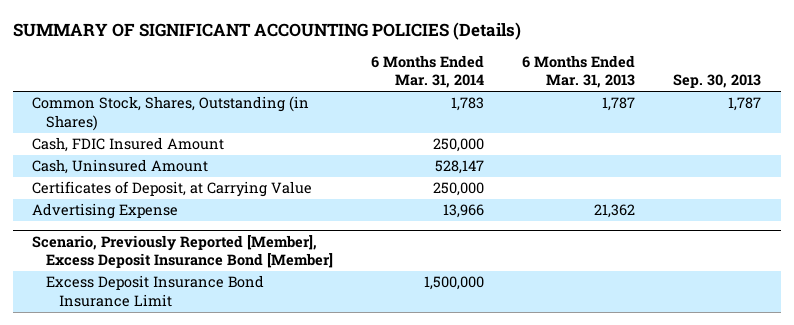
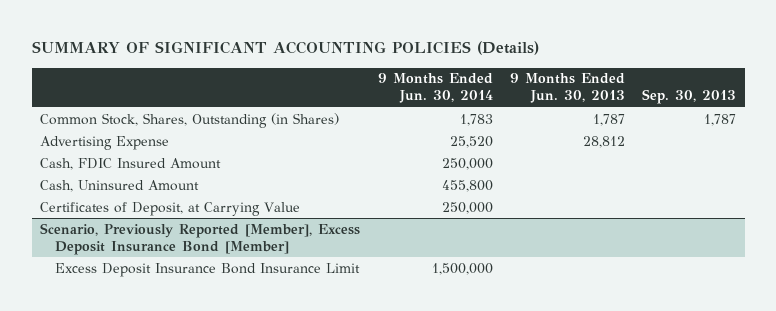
[370,54,484,89] 6 Months Ended Mar. 31, 2014 -> none
[522,54,636,89] 6 Months Ended Mar. 31, 2013 -> none
none -> [377,73,493,104] 9 Months Ended Jun. 30, 2014
none -> [509,73,625,104] 9 Months Ended Jun. 30, 2013
[32,203,179,220] Advertising Expense -> [40,135,170,150] Advertising Expense

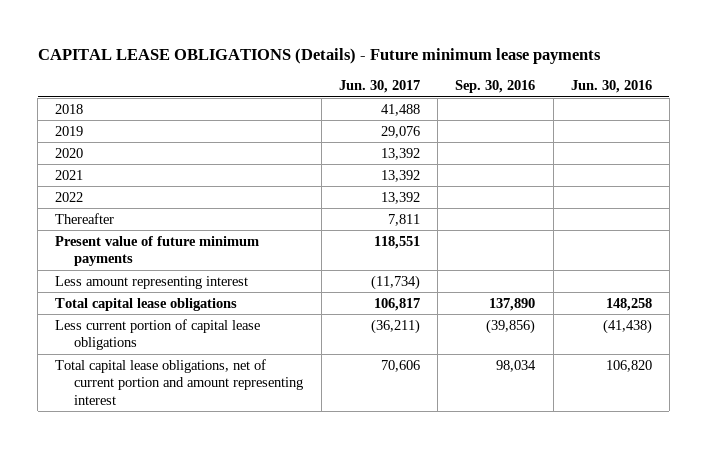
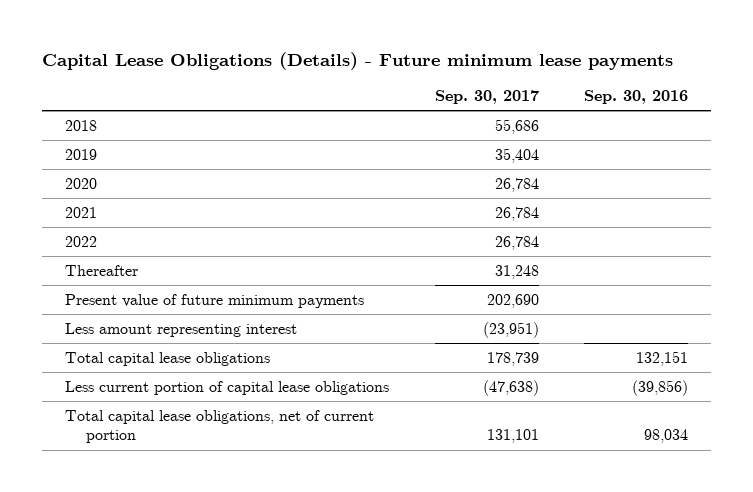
[37,48,601,65] CAPITAL LEASE OBLIGATIONS (Details) - Future minimum lease payments -> [41,51,673,70] Capital Lease Obligations (Details) - Future minimum lease payments
[338,80,420,94] Jun. 30, 2017 -> none
[570,80,652,94] Jun. 30, 2016 -> none
none -> [434,90,539,105] Sep. 30, 2017
[489,297,536,311] 137,890 -> [636,350,689,366] 132,151
[55,358,304,405] Total capital lease obligations, net of current portion and amount representing interest -> [64,409,374,444] Total capital lease obligations, net of current portion

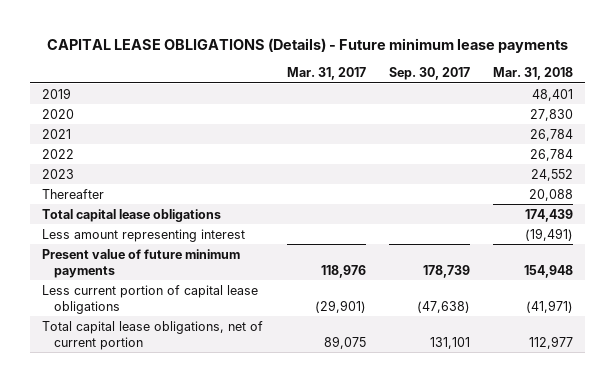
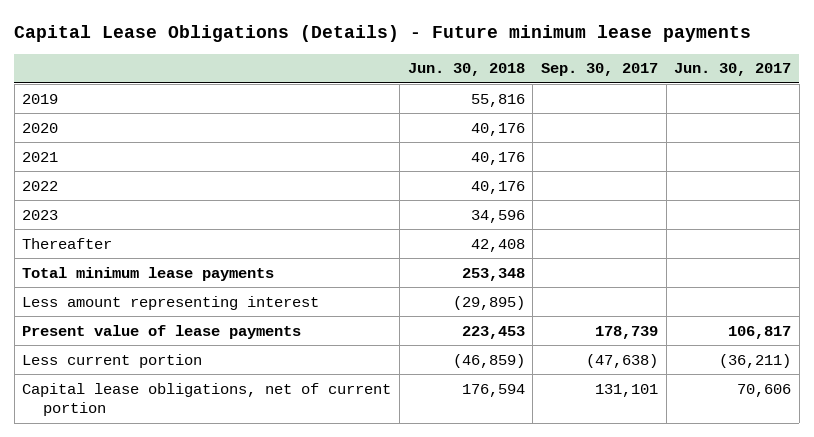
[46,38,568,54] CAPITAL LEASE OBLIGATIONS (Details) - Future minimum lease payments -> [14,25,752,43] Capital Lease Obligations (Details) - Future minimum lease payments
[286,67,366,81] Mar. 31, 2017 -> none
[493,67,574,81] Mar. 31, 2018 -> none
none -> [407,63,525,77] Jun. 30, 2018
none -> [674,63,792,77] Jun. 30, 2017
[42,208,222,222] Total capital lease obligations -> [22,266,275,281] Total minimum lease payments
[42,248,241,278] Present value of future minimum payments -> [22,324,302,339] Present value of lease payments
[42,284,259,314] Less current portion of capital lease obligations -> [22,353,203,368] Less current portion
[42,320,264,350] Total capital lease obligations, net of current portion -> [22,382,392,417] Capital lease obligations, net of current portion

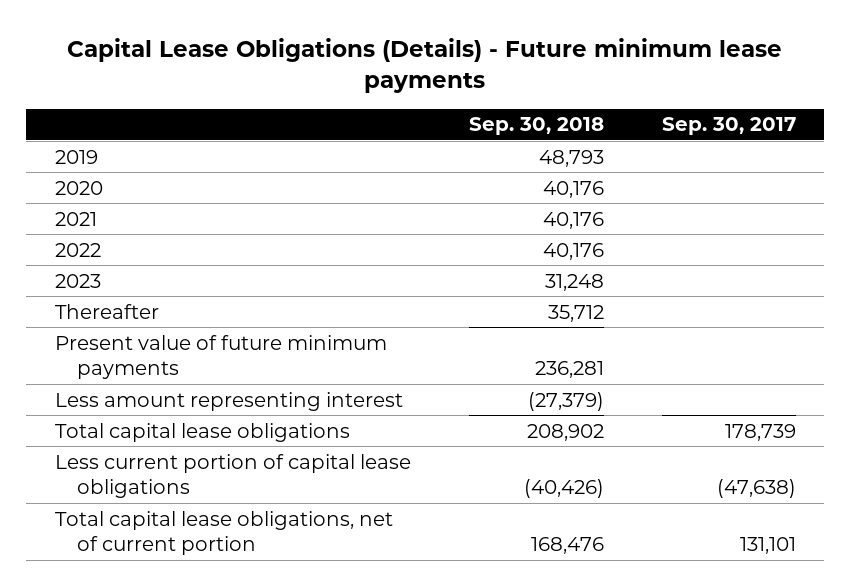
[407,63,525,77] Jun. 30, 2018 -> none
[674,63,792,77] Jun. 30, 2017 -> none
none -> [468,117,604,136] Sep. 30, 2018
[22,266,275,281] Total minimum lease payments -> [55,334,388,380] Present value of future minimum payments
[22,324,302,339] Present value of lease payments -> [55,422,351,442] Total capital lease obligations
[22,353,203,368] Less current portion -> [55,453,412,499] Less current portion of capital lease obligations
[22,382,392,417] Capital lease obligations, net of current portion -> [55,510,394,556] Total capital lease obligations, net of current portion

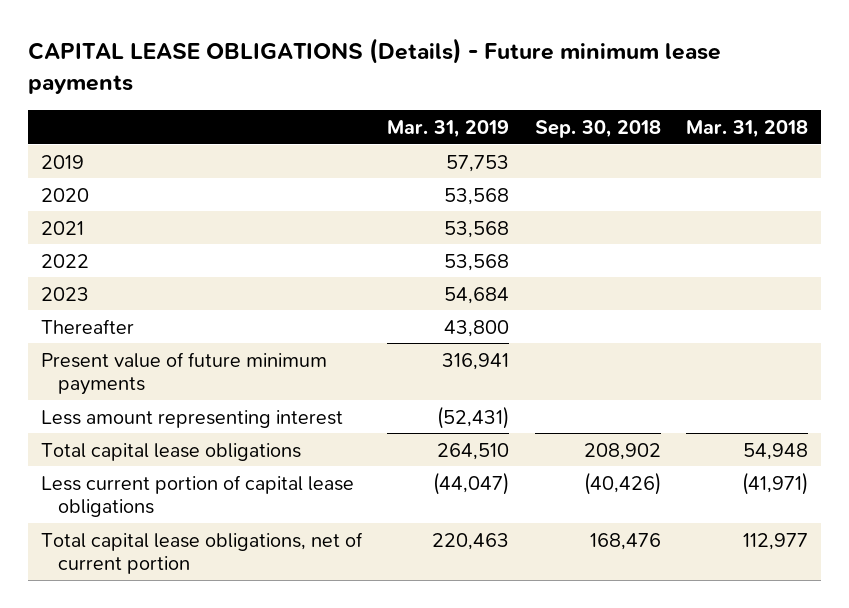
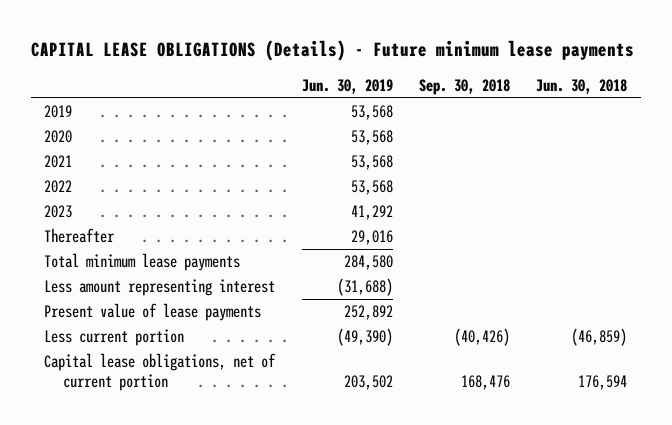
[387,119,510,138] Mar. 31, 2019 -> none
[686,119,809,138] Mar. 31, 2018 -> none
none -> [301,78,393,94] Jun. 30, 2019
none -> [536,78,628,94] Jun. 30, 2018
[40,351,327,396] Present value of future minimum payments -> [44,253,241,272] Total minimum lease payments
[40,442,301,461] Total capital lease obligations -> none
none -> [44,303,262,322] Present value of lease payments
[40,474,354,518] Less current portion of capital lease obligations -> [44,329,185,347] Less current portion
[40,531,363,575] Total capital lease obligations, net of current portion -> [44,353,277,392] Capital lease obligations, net of current portion

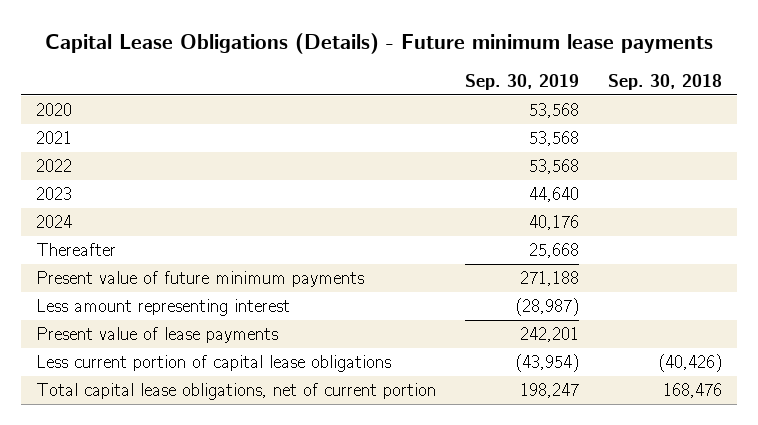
[30,40,634,62] CAPITAL LEASE OBLIGATIONS (Details) - Future minimum lease payments -> [45,33,714,55] Capital Lease Obligations (Details) - Future minimum lease payments
[301,78,393,94] Jun. 30, 2019 -> none
[536,78,628,94] Jun. 30, 2018 -> none
none -> [465,73,580,90] Sep. 30, 2019
[44,105,73,119] 2019 -> none
none -> [35,214,72,228] 2024
[44,253,241,272] Total minimum lease payments -> [35,270,364,287] Present value of future minimum payments
[44,329,185,347] Less current portion -> [35,354,391,372] Less current portion of capital lease obligations
[44,353,277,392] Capital lease obligations, net of current portion -> [35,382,436,400] Total capital lease obligations, net of current portion

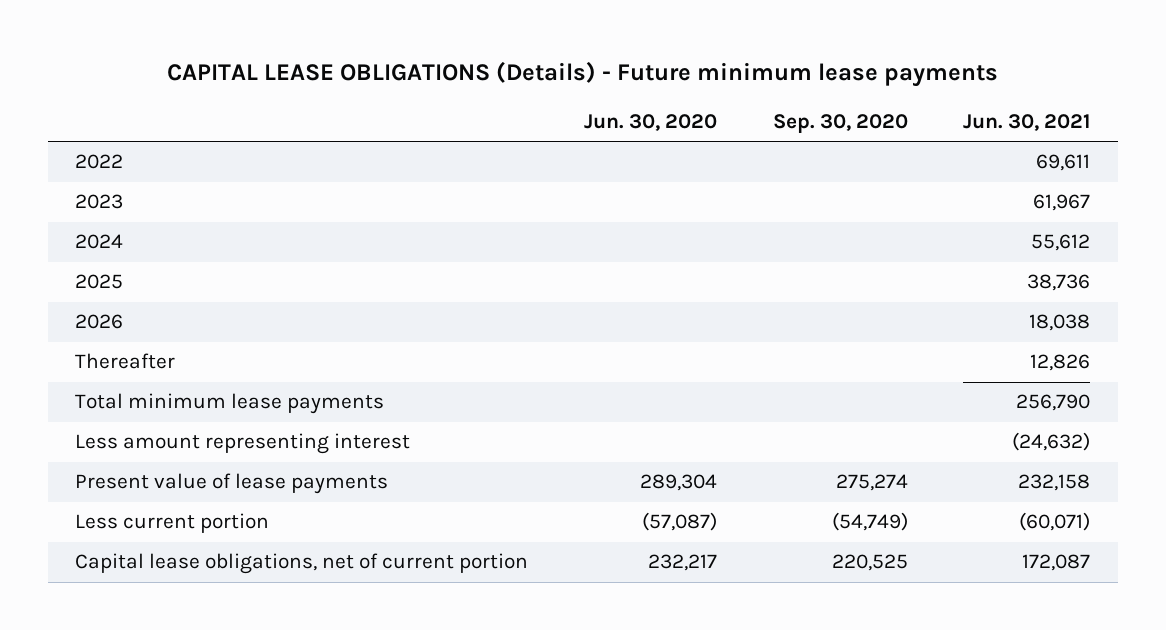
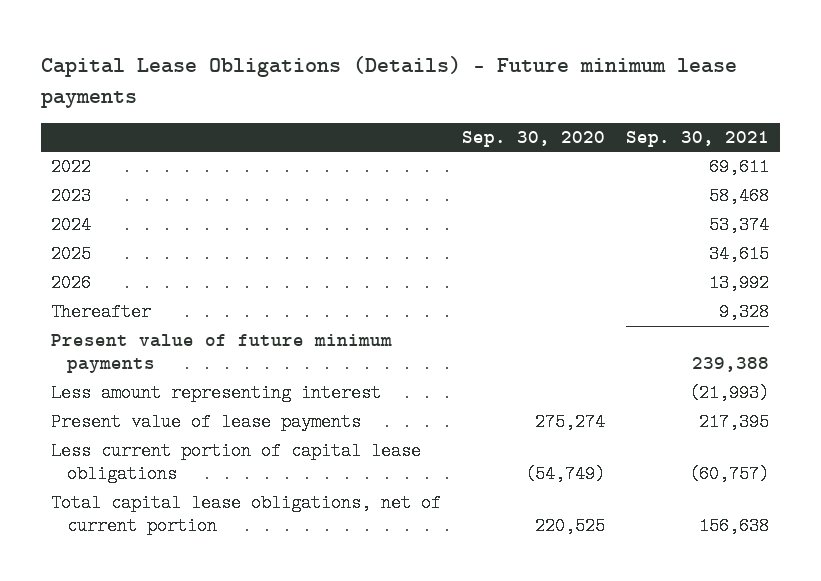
[166,61,998,88] CAPITAL LEASE OBLIGATIONS (Details) - Future minimum lease payments -> [40,55,737,108] Capital Lease Obligations (Details) - Future minimum lease payments
[584,113,718,131] Jun. 30, 2020 -> none
[963,113,1091,131] Jun. 30, 2021 -> none
none -> [626,131,770,148] Sep. 30, 2021
[75,393,385,415] Total minimum lease payments -> [51,334,393,374] Present value of future minimum payments
[75,513,270,534] Less current portion -> [51,442,422,484] Less current portion of capital lease obligations
[75,553,529,575] Capital lease obligations, net of current portion -> [51,494,442,536] Total capital lease obligations, net of current portion

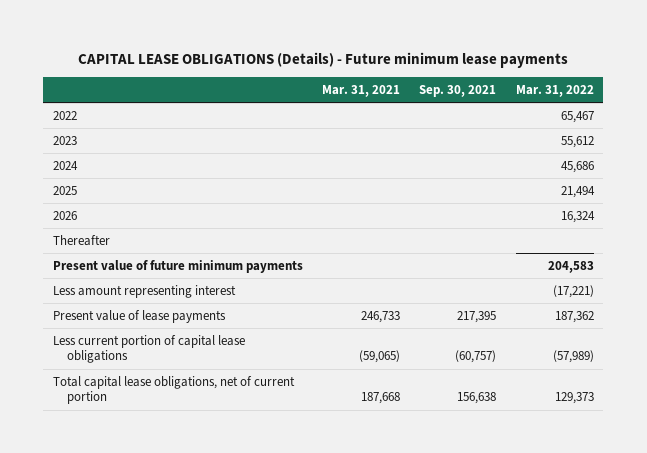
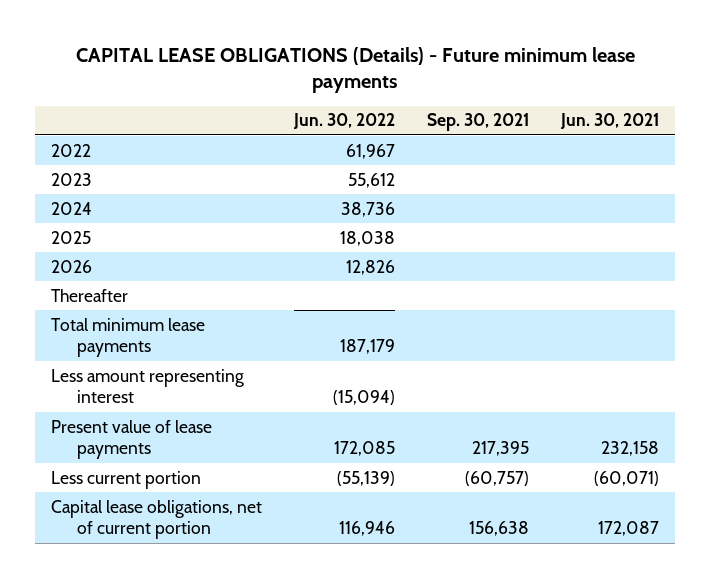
[322,84,401,97] Mar. 31, 2021 -> none
[515,84,594,97] Mar. 31, 2022 -> none
none -> [292,113,395,130] Jun. 30, 2022
none -> [559,113,659,130] Jun. 30, 2021
[52,260,303,274] Present value of future minimum payments -> [50,317,205,358] Total minimum lease payments
[52,335,245,364] Less current portion of capital lease obligations -> [50,470,201,489] Less current portion
[52,376,295,405] Total capital lease obligations, net of current portion -> [50,499,262,540] Capital lease obligations, net of current portion

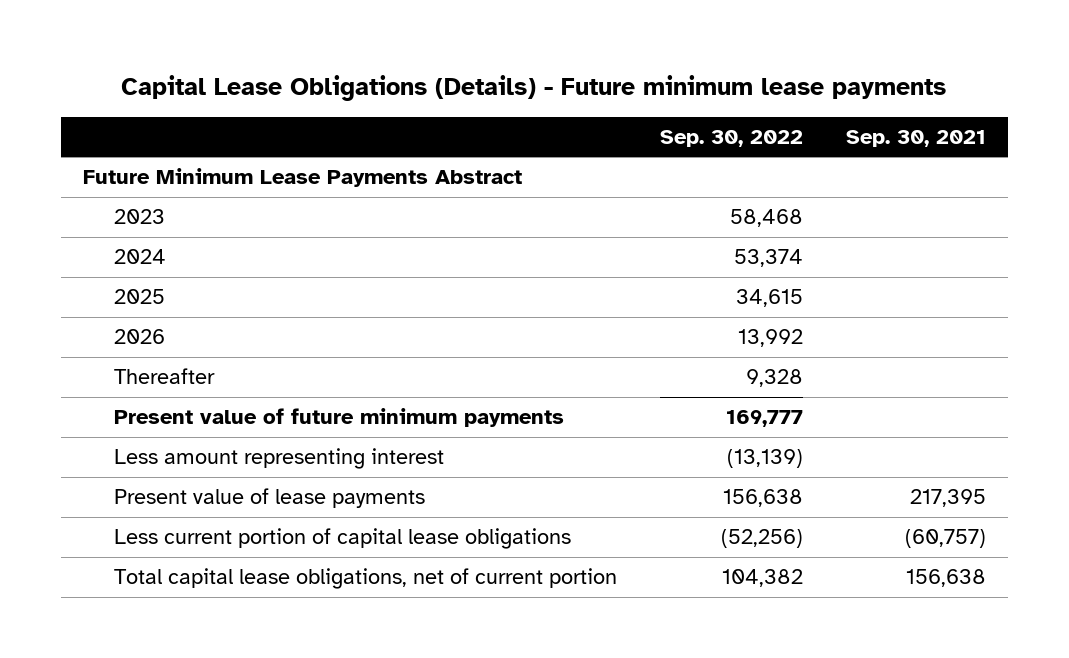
[75,46,635,94] CAPITAL LEASE OBLIGATIONS (Details) - Future minimum lease payments -> [121,74,947,101] Capital Lease Obligations (Details) - Future minimum lease payments
[292,113,395,130] Jun. 30, 2022 -> none
[559,113,659,130] Jun. 30, 2021 -> none
none -> [660,129,804,147] Sep. 30, 2022
[50,143,91,157] 2022 -> none
none -> [82,168,522,188] Future Minimum Lease Payments Abstract
[50,317,205,358] Total minimum lease payments -> [114,408,565,428] Present value of future minimum payments
[50,470,201,489] Less current portion -> [114,528,572,550] Less current portion of capital lease obligations
[50,499,262,540] Capital lease obligations, net of current portion -> [114,568,618,590] Total capital lease obligations, net of current portion

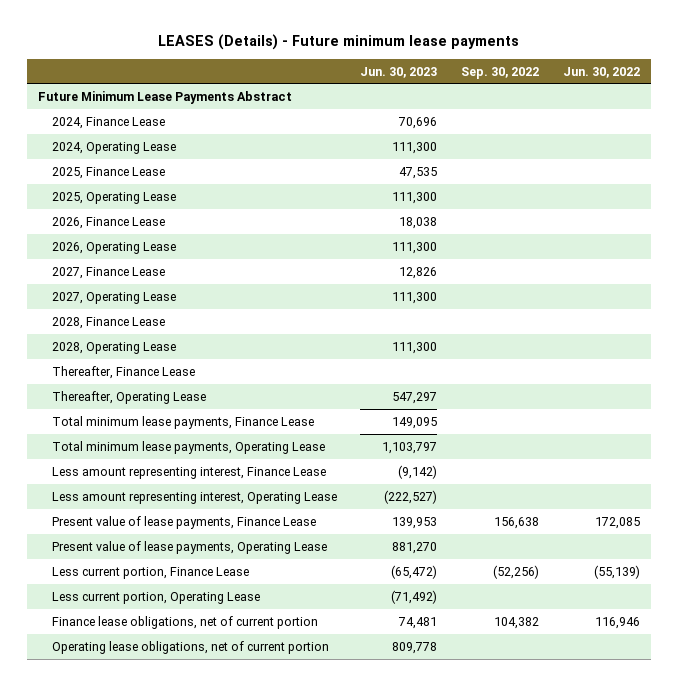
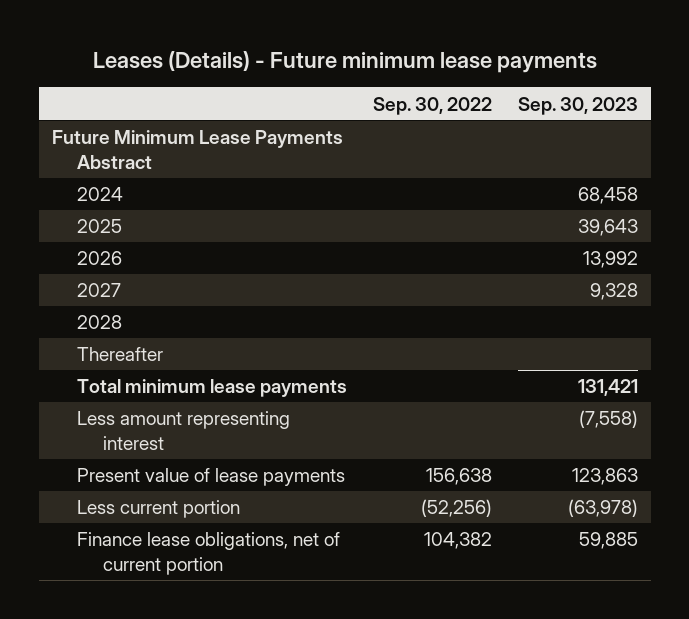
[158,34,520,51] LEASES (Details) - Future minimum lease payments -> [92,51,597,74] Leases (Details) - Future minimum lease payments
[360,66,438,78] Jun. 30, 2023 -> none
[562,66,640,78] Jun. 30, 2022 -> none
none -> [517,96,638,115] Sep. 30, 2023
[51,141,176,154] 2024, Operating Lease -> none
[51,191,176,204] 2025, Operating Lease -> none
[51,241,176,254] 2026, Operating Lease -> none
[51,291,176,304] 2027, Operating Lease -> none
[51,341,176,354] 2028, Operating Lease -> none
[51,390,206,404] Thereafter, Operating Lease -> none
[51,440,325,454] Total minimum lease payments, Operating Lease -> none
[51,491,337,504] Less amount representing interest, Operating Lease -> none
[51,540,327,554] Present value of lease payments, Operating Lease -> none
[51,591,260,604] Less current portion, Operating Lease -> none
[51,116,165,129] 2024, Finance Lease -> [77,187,124,202] 2024
[51,166,165,179] 2025, Finance Lease -> [77,219,123,234] 2025
[51,216,165,229] 2026, Finance Lease -> [77,251,123,266] 2026
[51,266,165,279] 2027, Finance Lease -> [77,283,122,298] 2027
[51,316,165,329] 2028, Finance Lease -> [77,315,123,330] 2028
[51,365,195,379] Thereafter, Finance Lease -> [77,347,164,362] Thereafter
[51,415,314,429] Total minimum lease payments, Finance Lease -> [77,379,348,398] Total minimum lease payments
[51,466,326,479] Less amount representing interest, Finance Lease -> [77,411,291,450] Less amount representing interest
[51,515,316,529] Present value of lease payments, Finance Lease -> [77,468,346,487] Present value of lease payments
[51,566,249,579] Less current portion, Finance Lease -> [77,500,241,519] Less current portion
[51,640,329,654] Operating lease obligations, net of current portion -> none

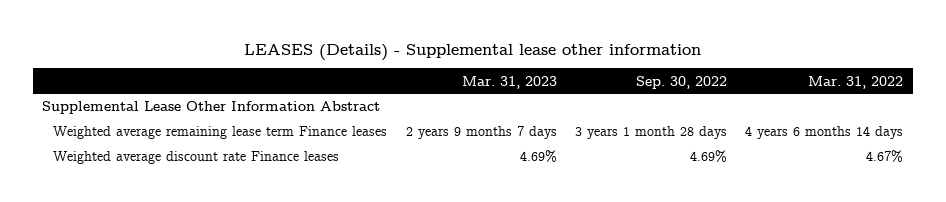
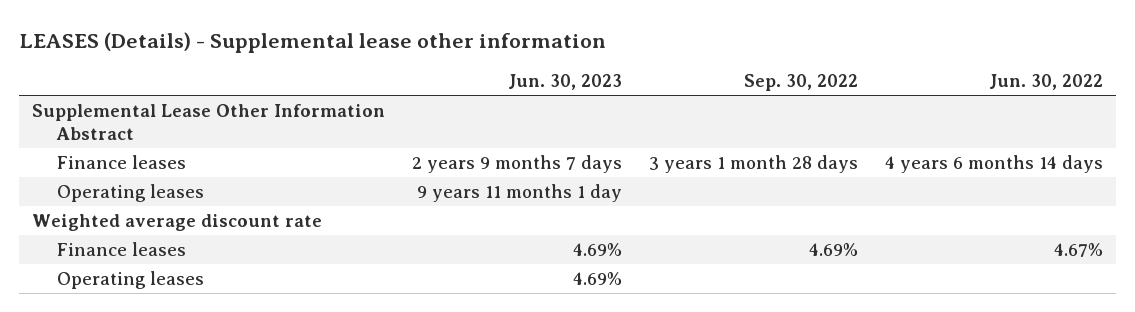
[461,75,557,89] Mar. 31, 2023 -> none
[808,75,904,89] Mar. 31, 2022 -> none
none -> [508,74,623,91] Jun. 30, 2023
none -> [988,74,1103,91] Jun. 30, 2022
[53,126,388,140] Weighted average remaining lease term Finance leases -> [57,154,187,169] Finance leases
none -> [57,183,205,202] Operating leases
none -> [32,213,323,231] Weighted average discount rate
[53,151,340,165] Weighted average discount rate Finance leases -> [57,241,187,256] Finance leases
none -> [57,270,205,289] Operating leases

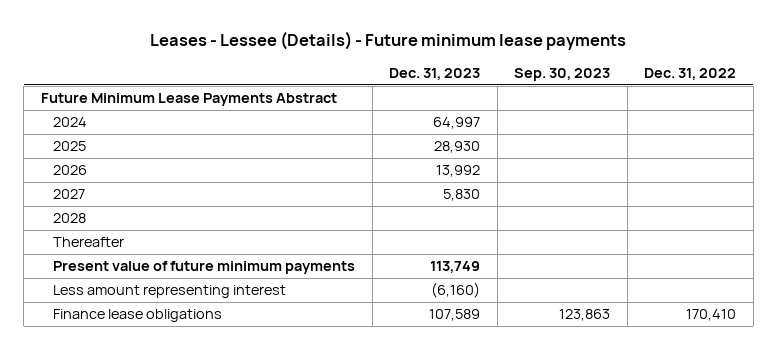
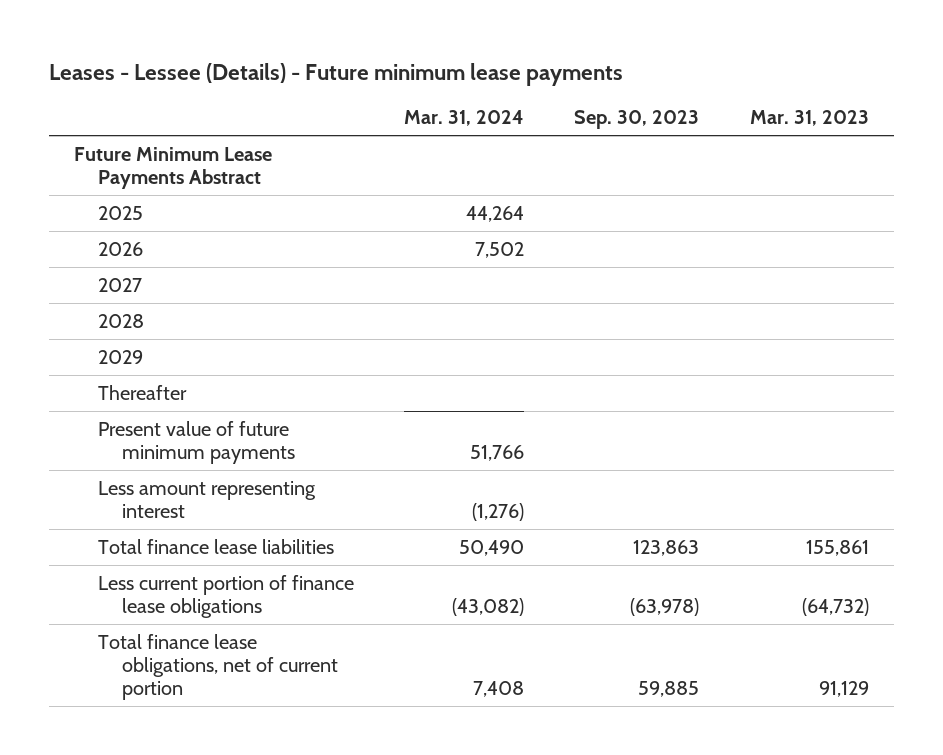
[389,67,481,80] Dec. 31, 2023 -> none
[644,67,737,80] Dec. 31, 2022 -> none
none -> [404,110,525,127] Mar. 31, 2024
none -> [749,110,869,127] Mar. 31, 2023
[53,117,88,128] 2024 -> none
none -> [98,349,144,364] 2029
[53,309,223,323] Finance lease obligations -> [98,538,335,554] Total finance lease liabilities
none -> [98,574,355,618] Less current portion of finance lease obligations
none -> [98,633,338,700] Total finance lease obligations, net of current portion

